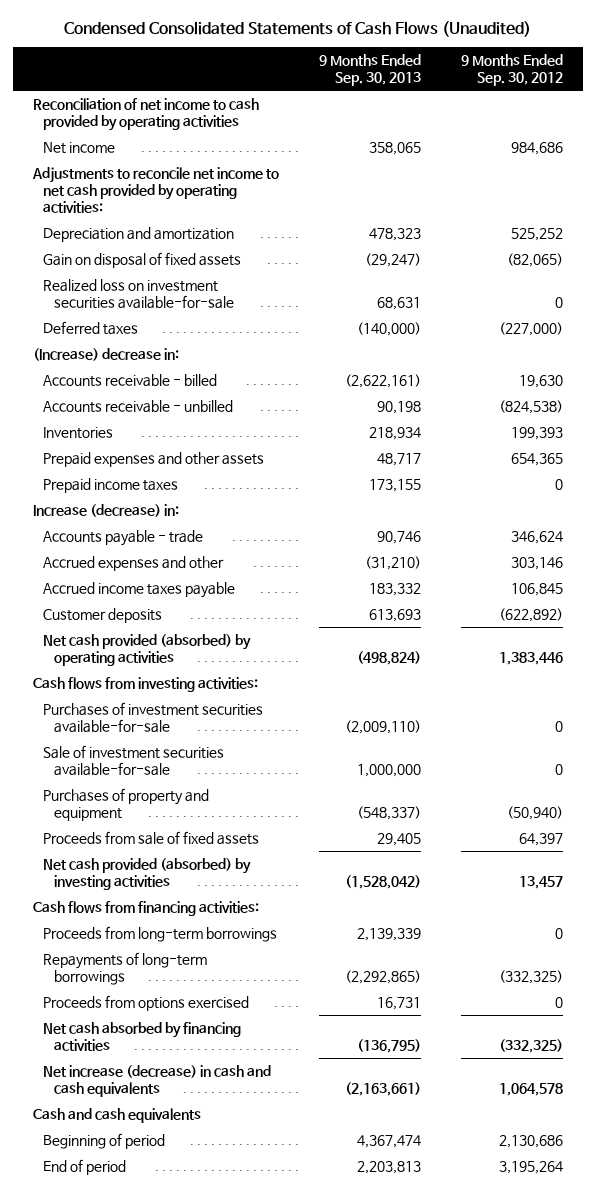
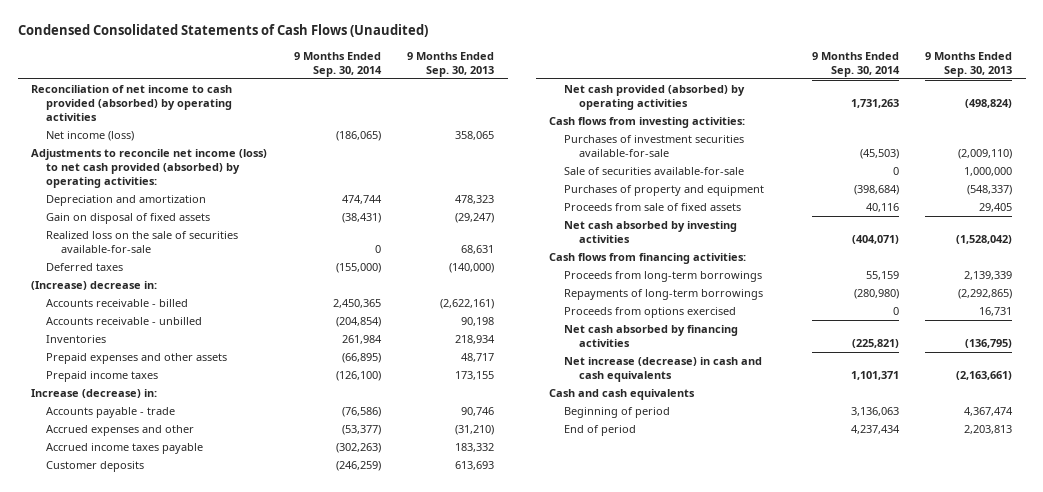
[460,54,563,86] 9 Months Ended Sep. 30, 2012 -> none
none -> [293,51,382,77] 9 Months Ended Sep. 30, 2014
[32,97,259,131] Reconciliation of net income to cash provided by operating activities -> [31,85,233,121] Reconciliation of net income to cash provided (absorbed) by operating activities
[43,141,116,154] Net income -> [46,131,135,142] Net income (loss)
[31,166,279,213] Adjustments to reconcile net income to net cash provided by operating activities: -> [31,149,268,188] Adjustments to reconcile net income (loss) to net cash provided (absorbed) by operating activities:
[43,278,234,309] Realized loss on investment securities available-for-sale -> [46,231,239,254] Realized loss on the sale of securities available-for-sale
[43,744,225,776] Sale of investment securities available-for-sale -> [564,167,745,176] Sale of securities available-for-sale
[43,857,252,890] Net cash provided (absorbed) by investing activities -> [564,221,738,244] Net cash absorbed by investing activities

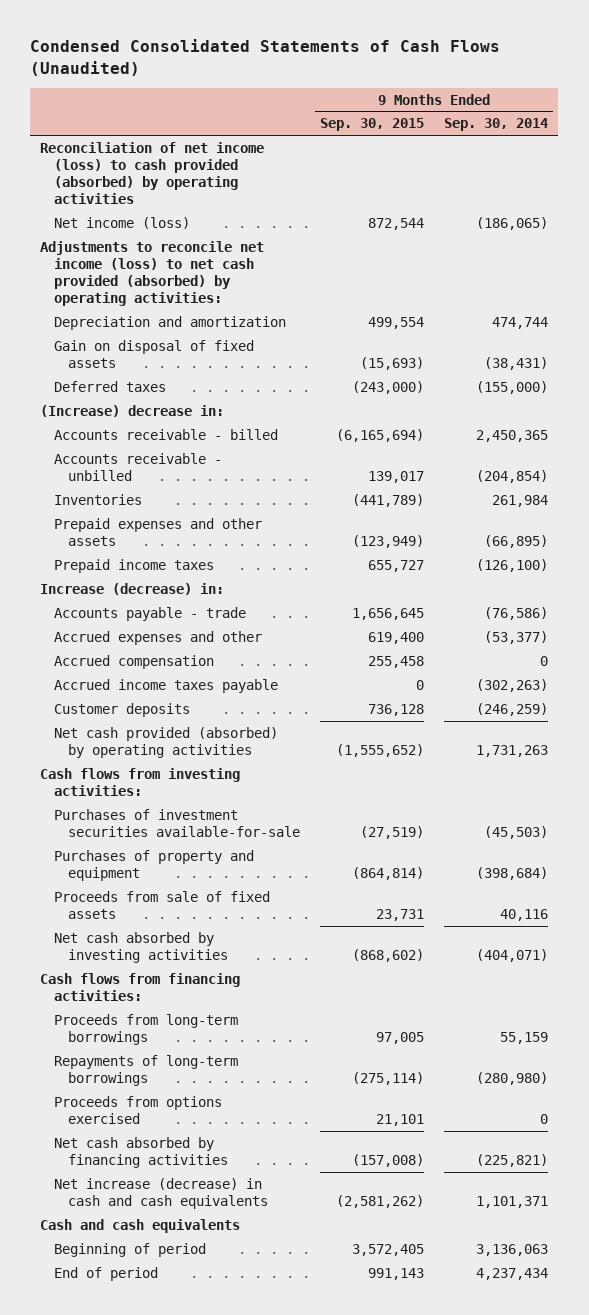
[407,51,495,77] 9 Months Ended Sep. 30, 2013 -> none
none -> [319,118,424,132] Sep. 30, 2015
[31,85,233,121] Reconciliation of net income to cash provided (absorbed) by operating activities -> [40,141,265,205] Reconciliation of net income (loss) to cash provided (absorbed) by operating activities
[46,231,239,254] Realized loss on the sale of securities available-for-sale -> none
none -> [54,654,215,669] Accrued compensation
[564,167,745,176] Sale of securities available-for-sale -> none

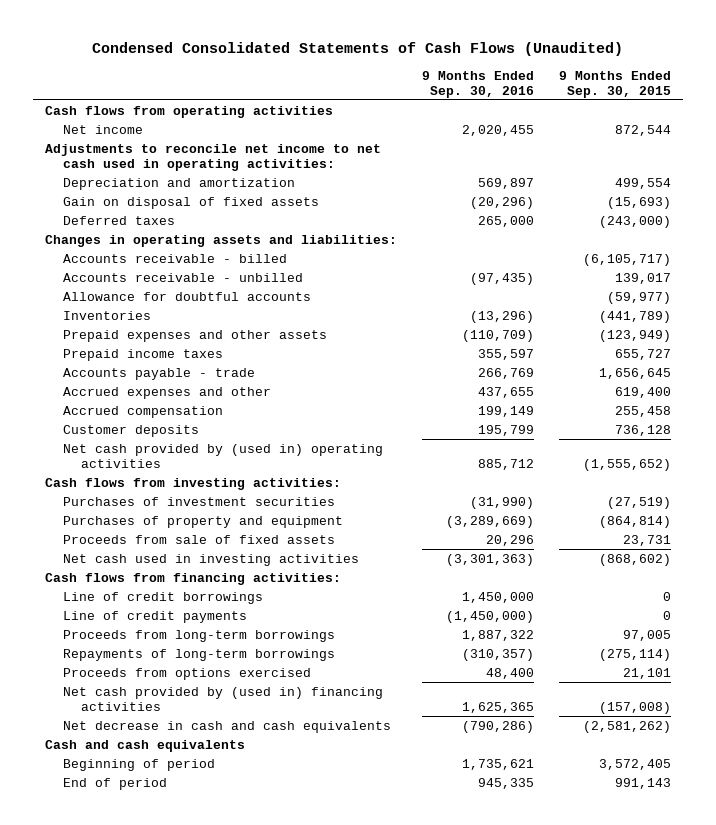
[444,118,549,132] Sep. 30, 2014 -> none
none -> [422,70,535,98] 9 Months Ended Sep. 30, 2016
[40,141,265,205] Reconciliation of net income (loss) to cash provided (absorbed) by operating activities -> [45,105,334,118] Cash flows from operating activities
[54,216,191,229] Net income (loss) -> [63,124,144,134] Net income
[40,240,265,307] Adjustments to reconcile net income (loss) to net cash provided (absorbed) by operating activities: -> [45,143,382,171] Adjustments to reconcile net income to net cash used in operating activities:
[40,404,225,417] (Increase) decrease in: -> [45,234,398,247] Changes in operating assets and liabilities:
[335,428,424,442] (6,165,694) -> [582,253,671,266] (6,105,717)
none -> [63,291,312,301] Allowance for doubtful accounts
[40,582,225,595] Increase (decrease) in: -> none
[54,678,279,693] Accrued income taxes payable -> none
[54,726,279,758] Net cash provided (absorbed) by operating activities -> [63,443,384,468] Net cash provided by (used in) operating activities
[54,808,300,837] Purchases of investment securities available-for-sale -> [63,496,336,506] Purchases of investment securities
[54,931,228,963] Net cash absorbed by investing activities -> [63,553,360,566] Net cash used in investing activities
none -> [63,591,264,604] Line of credit borrowings
none -> [63,610,248,623] Line of credit payments
[54,1136,228,1168] Net cash absorbed by financing activities -> [63,686,384,711] Net cash provided by (used in) financing activities
[54,1177,268,1209] Net increase (decrease) in cash and cash equivalents -> [63,720,392,733] Net decrease in cash and cash equivalents

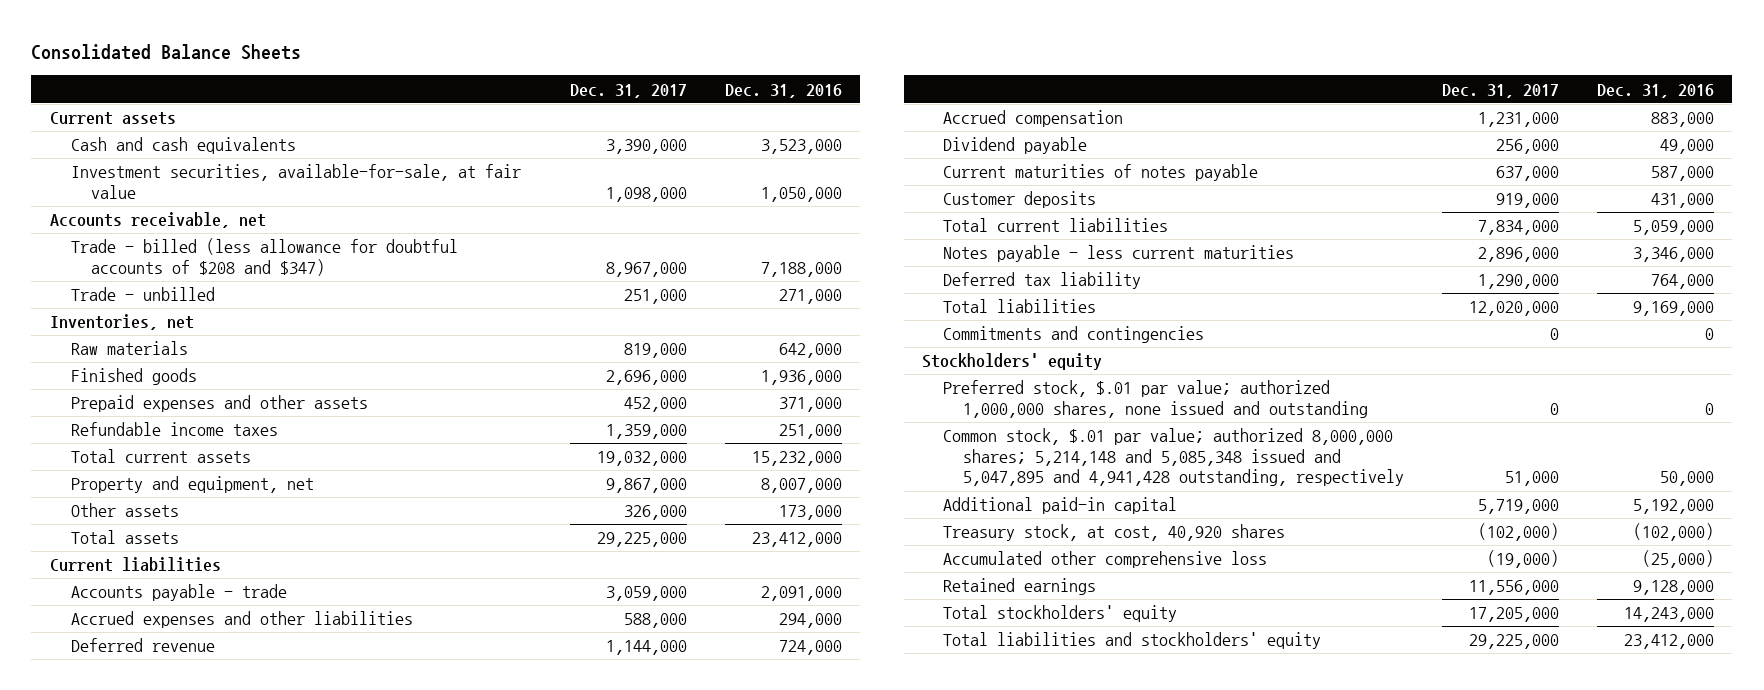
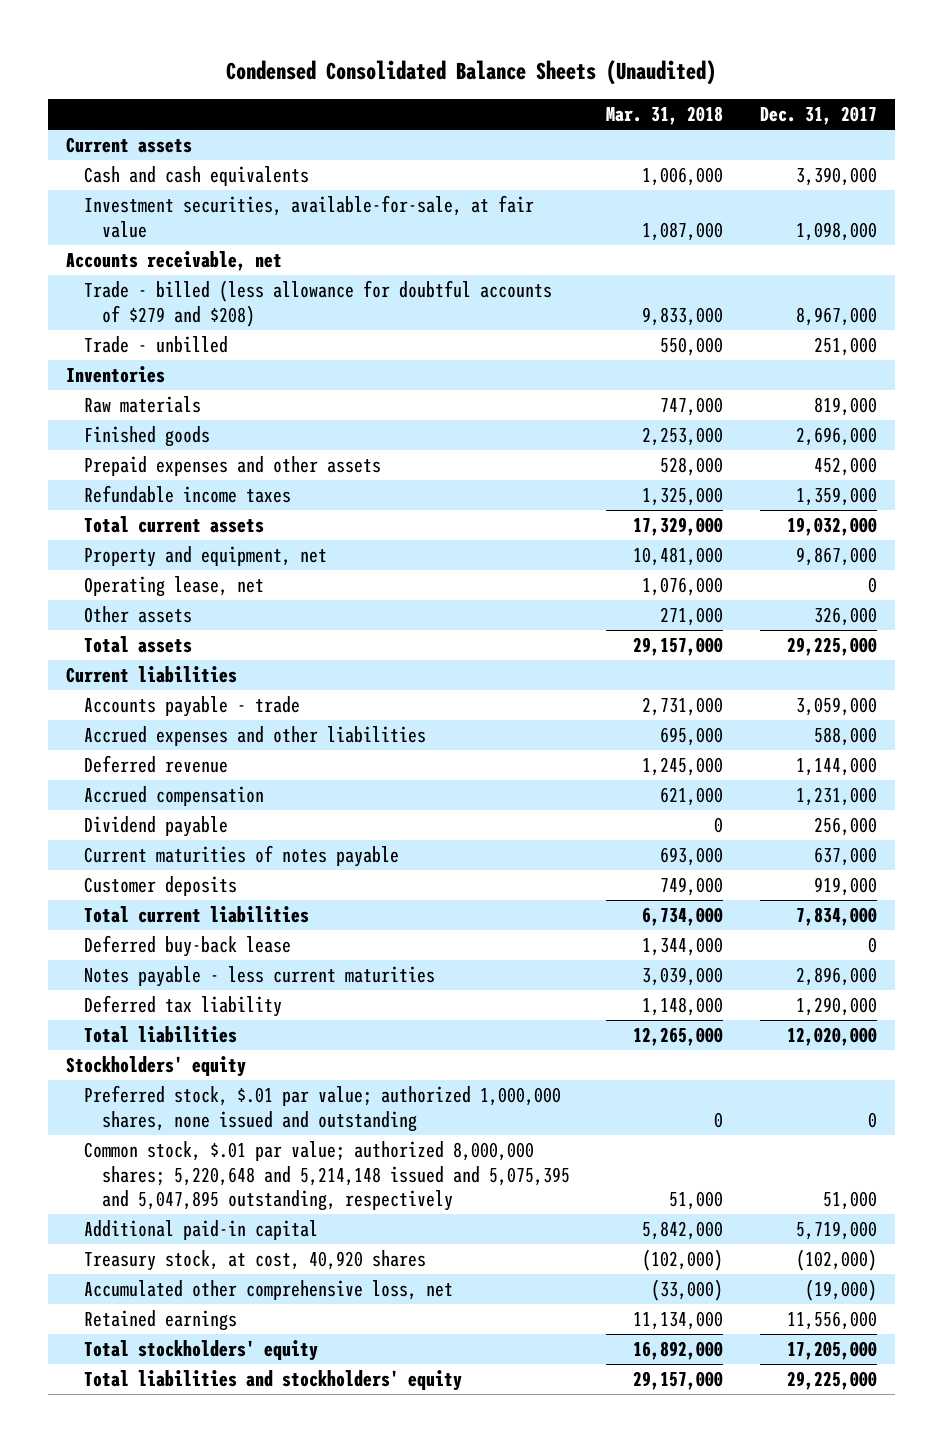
[31,44,302,61] Consolidated Balance Sheets -> [226,59,717,85] Condensed Consolidated Balance Sheets (Unaudited)
[724,83,842,98] Dec. 31, 2016 -> none
none -> [606,106,724,126] Mar. 31, 2018
[70,238,458,276] Trade - billed (less allowance for doubtful accounts of $208 and $347) -> [83,280,552,327] Trade - billed (less allowance for doubtful accounts of $279 and $208)
[50,314,195,331] Inventories, net -> [65,366,165,384] Inventories
none -> [83,576,264,598] Operating lease, net
none -> [83,935,291,958] Deferred buy-back lease
[942,326,1204,344] Commitments and contingencies -> none
[942,428,1405,487] Common stock, $.01 par value; authorized 8,000,000 shares; 5,214,148 and 5,085,348 issued and 5,047,895 and 4,941,428 outstanding, respectively -> [83,1141,570,1211] Common stock, $.01 par value; authorized 8,000,000 shares; 5,220,648 and 5,214,148 issued and 5,075,395 and 5,047,895 outstanding, respectively
[942,551,1267,569] Accumulated other comprehensive loss -> [83,1280,453,1301] Accumulated other comprehensive loss, net

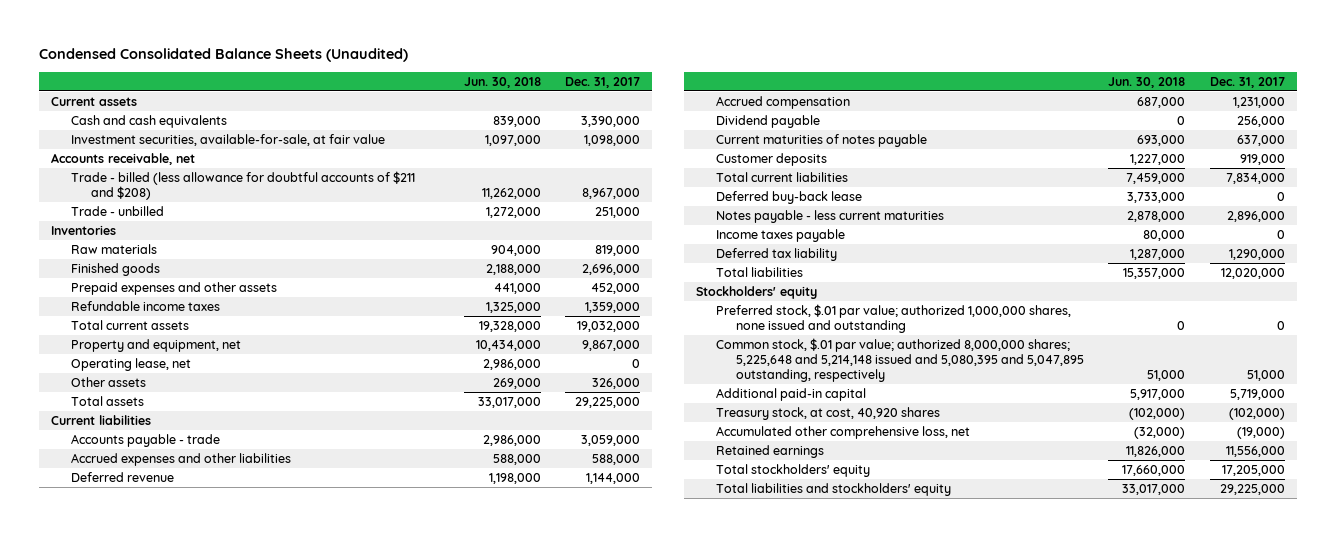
[606,106,724,126] Mar. 31, 2018 -> none
none -> [463,76,541,88] Jun. 30, 2018
[83,280,552,327] Trade - billed (less allowance for doubtful accounts of $279 and $208) -> [71,171,416,201] Trade - billed (less allowance for doubtful accounts of $211 and $208)
none -> [715,229,845,243] Income taxes payable
[83,1141,570,1211] Common stock, $.01 par value; authorized 8,000,000 shares; 5,220,648 and 5,214,148 issued and 5,075,395 and 5,047,895 outstanding, respectively -> [715,338,1084,383] Common stock, $.01 par value; authorized 8,000,000 shares; 5,225,648 and 5,214,148 issued and 5,080,395 and 5,047,895 outstanding, respectively

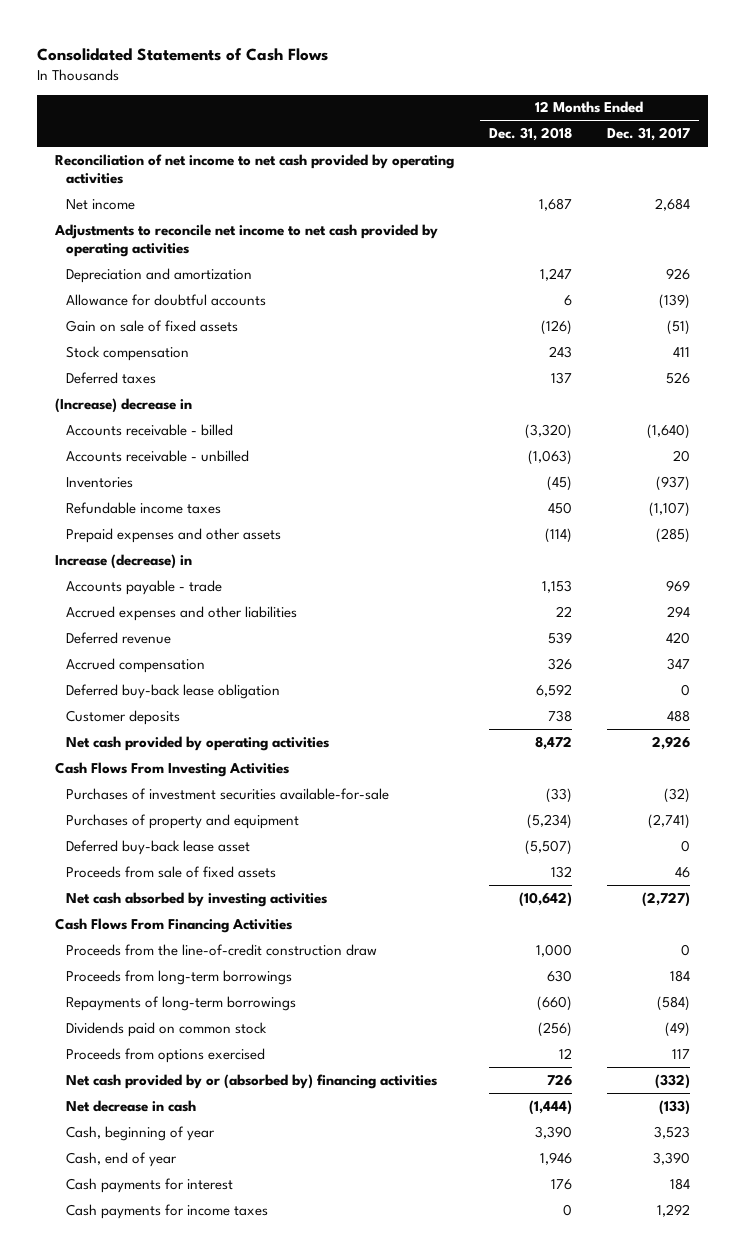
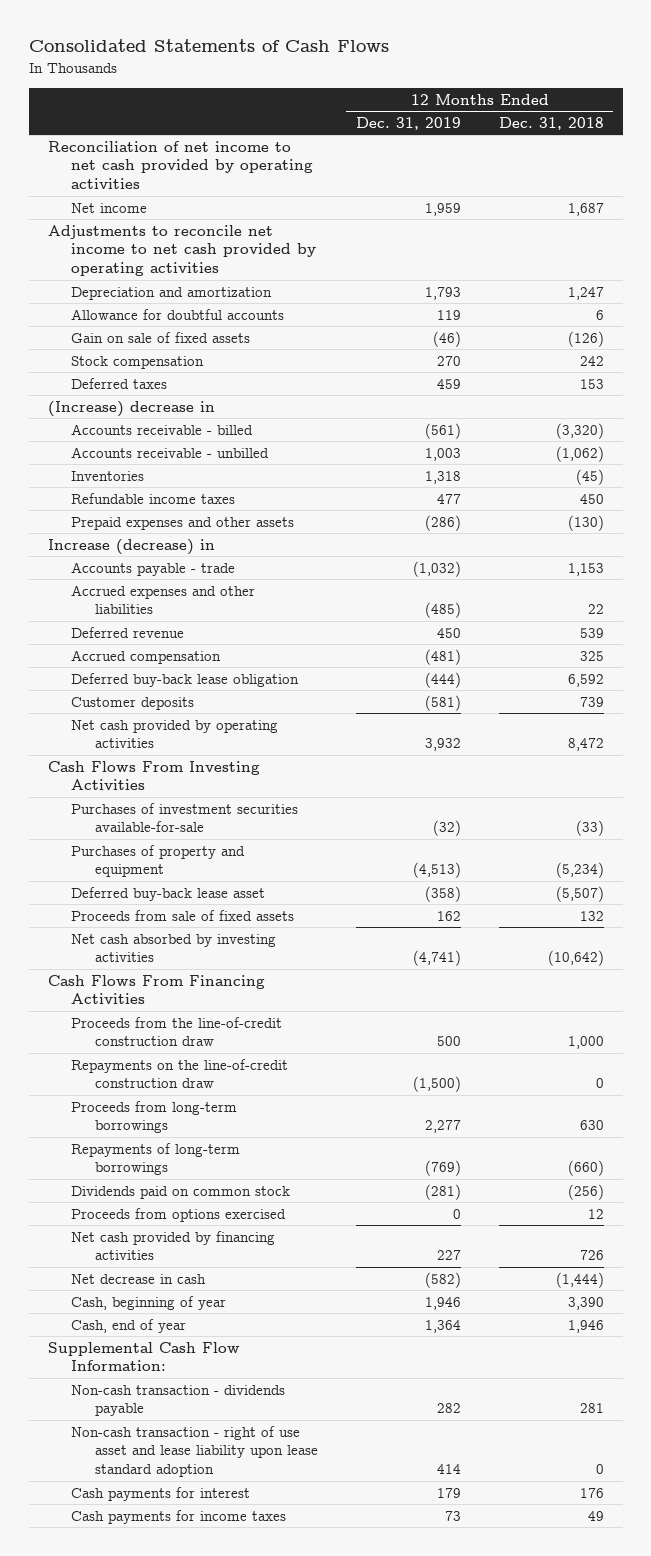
[607,127,691,142] Dec. 31, 2017 -> none
none -> [355,116,461,130] Dec. 31, 2019
[548,345,572,358] 243 -> [579,355,604,366] 242
[550,371,572,384] 137 -> [579,378,604,389] 153
[527,449,572,465] (1,063) -> [555,445,604,462] (1,062)
[544,527,572,543] (114) -> [567,514,604,531] (130)
[547,657,572,670] 326 -> [579,650,604,661] 325
[547,709,572,722] 738 -> [579,696,604,707] 739
none -> [71,1058,289,1089] Repayments on the line-of-credit construction draw
[65,1073,437,1089] Net cash provided by or (absorbed by) financing activities -> [71,1230,276,1261] Net cash provided by financing activities
none -> [47,1341,240,1372] Supplemental Cash Flow Information:
none -> [71,1384,286,1417] Non-cash transaction - dividends payable
none -> [71,1425,318,1478] Non-cash transaction - right of use asset and lease liability upon lease standard adoption
[562,1203,572,1216] 0 -> [587,1510,604,1521] 49

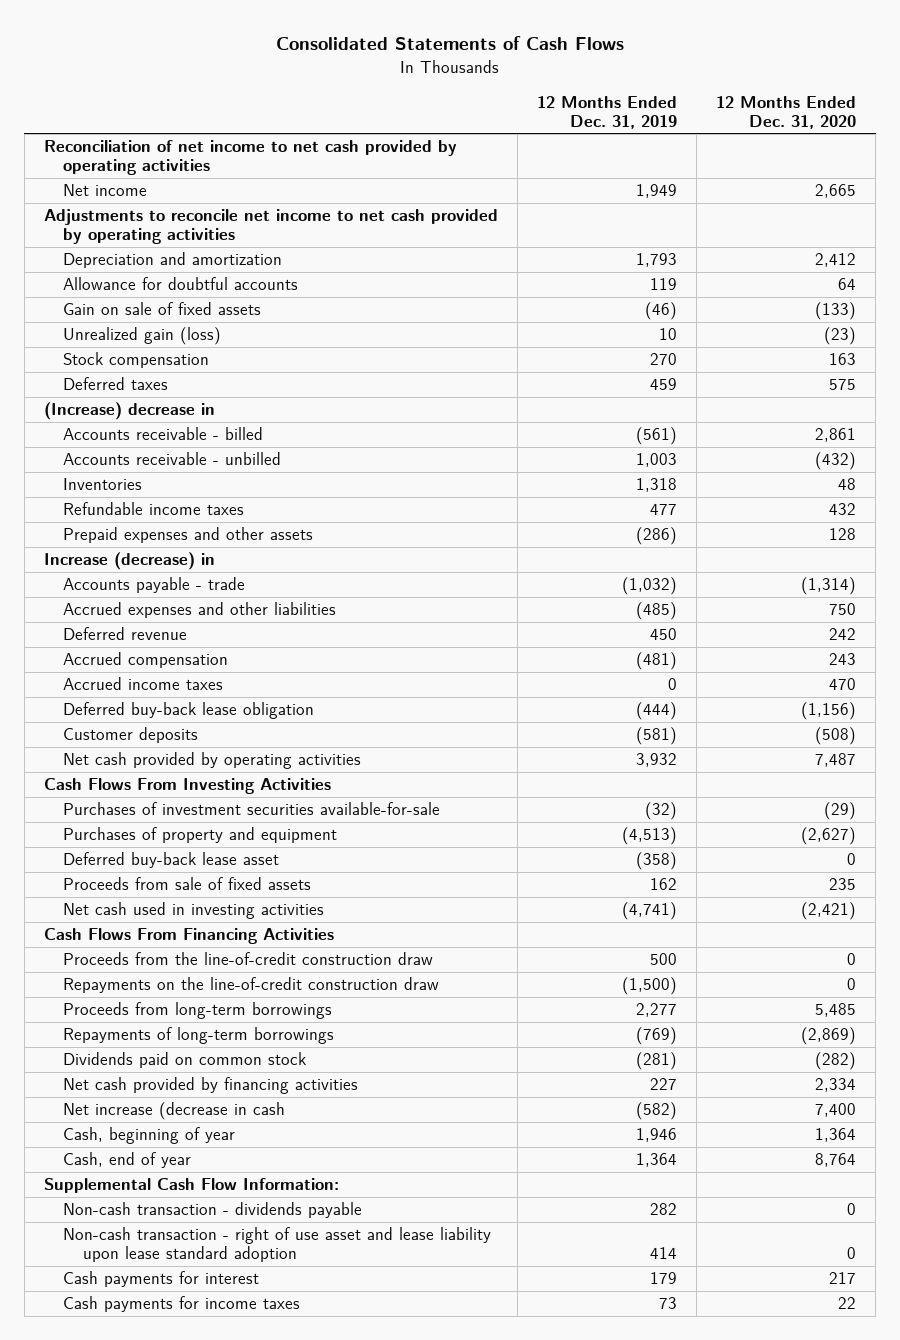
[498,116,604,130] Dec. 31, 2018 -> none
none -> [716,95,857,129] 12 Months Ended Dec. 31, 2020
[424,202,461,216] 1,959 -> [635,184,677,199] 1,949
none -> [63,327,222,346] Unrealized gain (loss)
none -> [63,677,224,691] Accrued income taxes
[71,933,277,963] Net cash absorbed by investing activities -> [63,902,325,920] Net cash used in investing activities
[71,1207,287,1222] Proceeds from options exercised -> none
[71,1273,207,1284] Net decrease in cash -> [63,1102,286,1121] Net increase (decrease in cash

